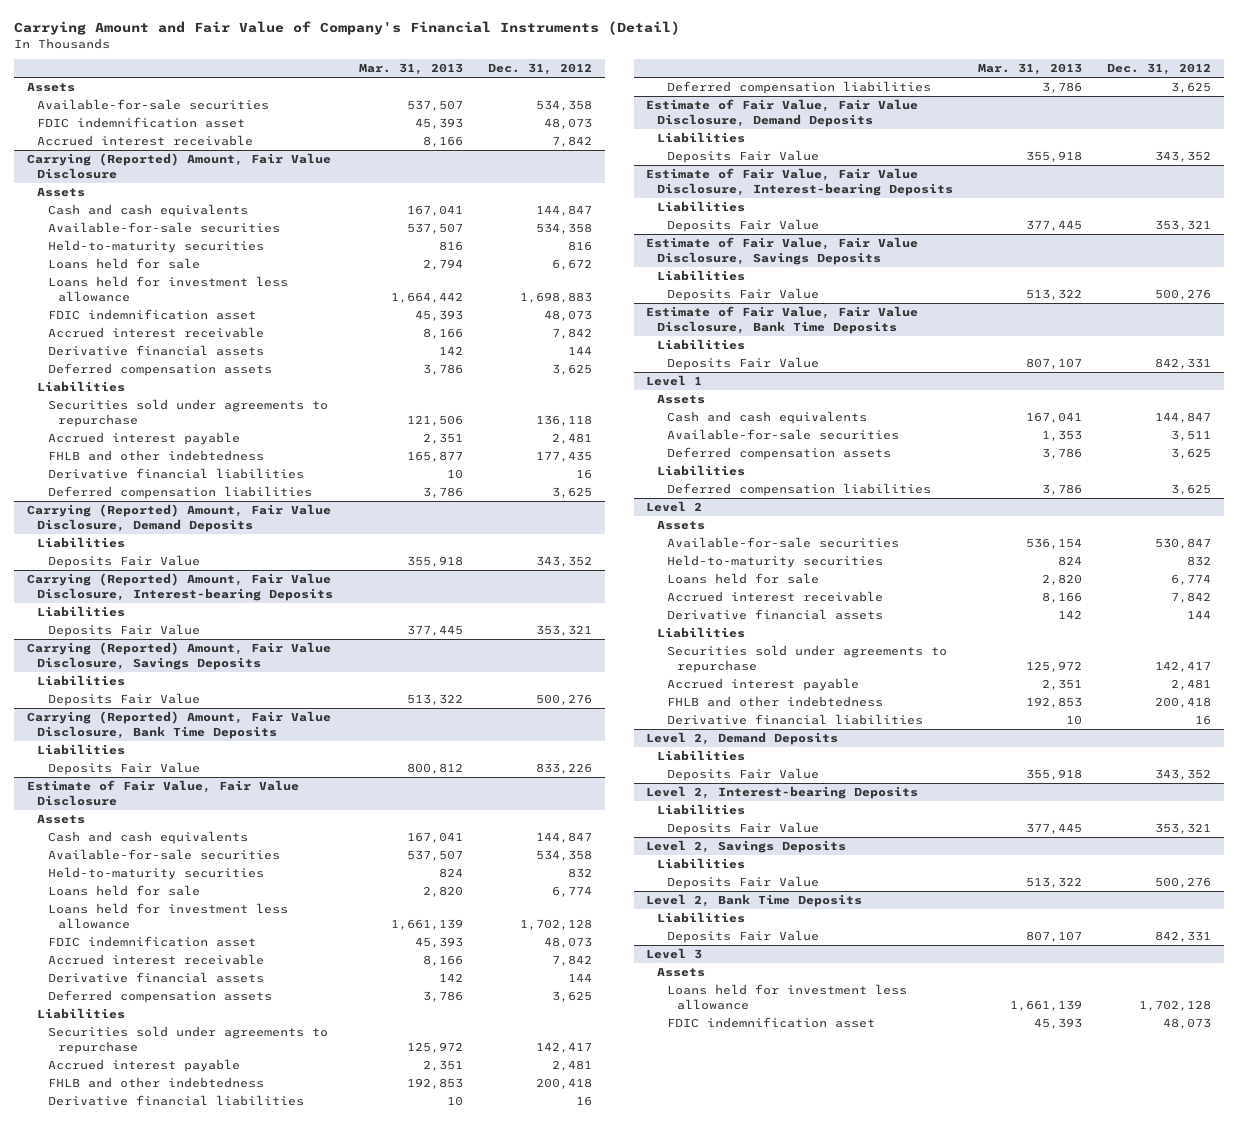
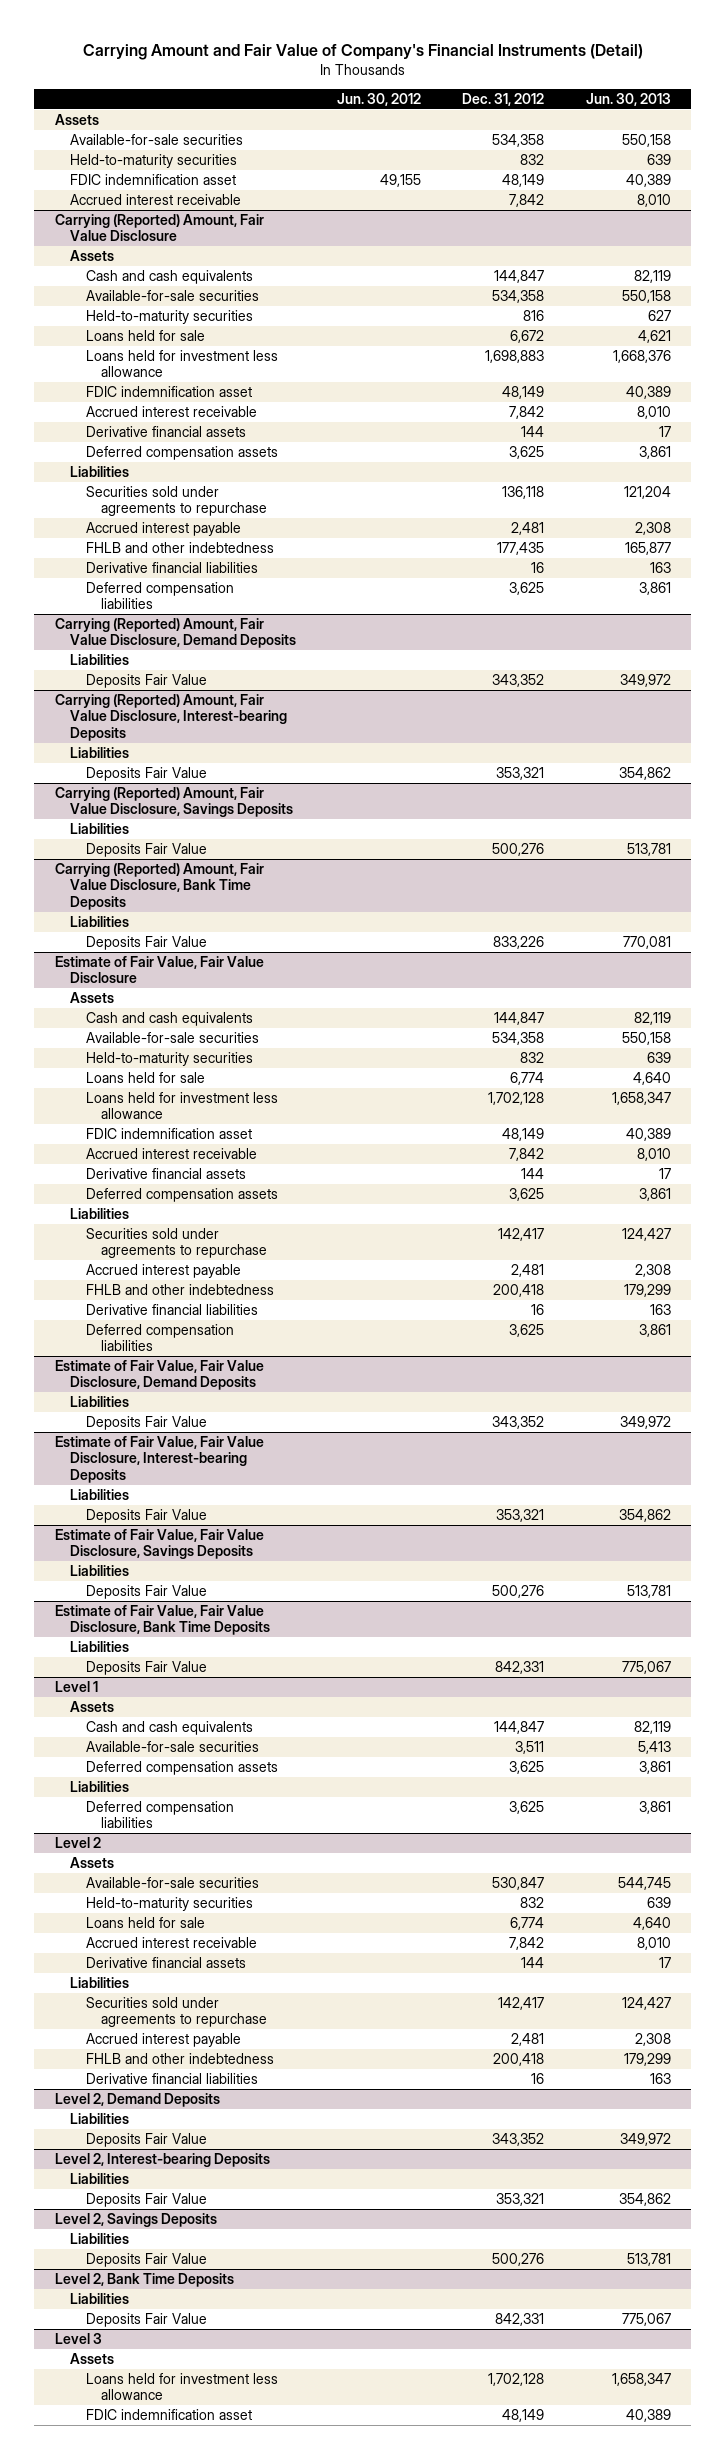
[358,63,463,76] Mar. 31, 2013 -> none
none -> [337,92,422,106] Jun. 30, 2012
none -> [585,92,671,106] Jun. 30, 2013
none -> [70,154,238,169] Held-to-maturity securities
[544,118,593,130] 48,073 -> [502,174,545,188] 48,149
[544,310,593,322] 48,073 -> [502,386,545,400] 48,149
[544,937,593,949] 48,073 -> [502,1128,545,1142] 48,149
[1163,1018,1212,1030] 48,073 -> [502,2409,545,2423] 48,149

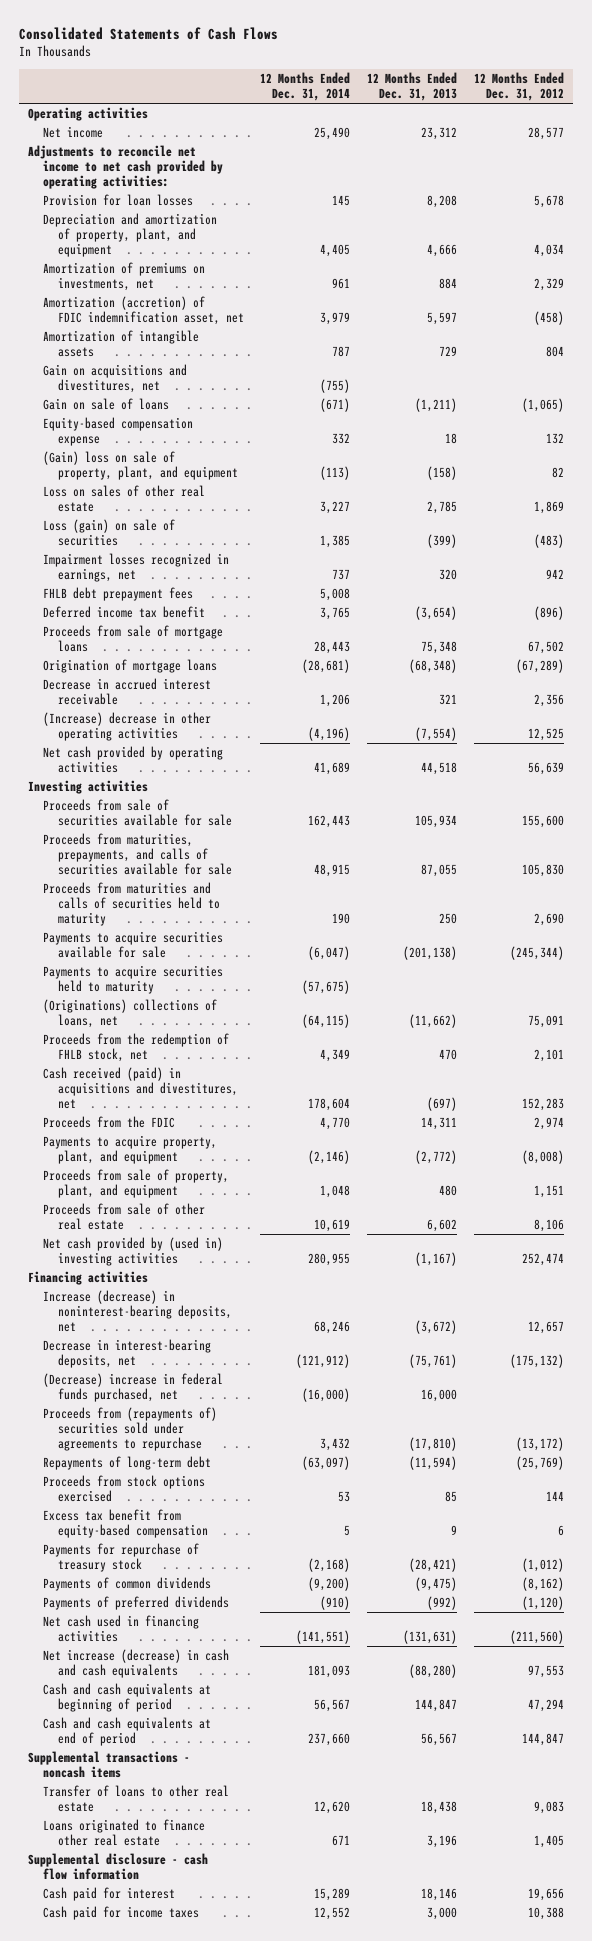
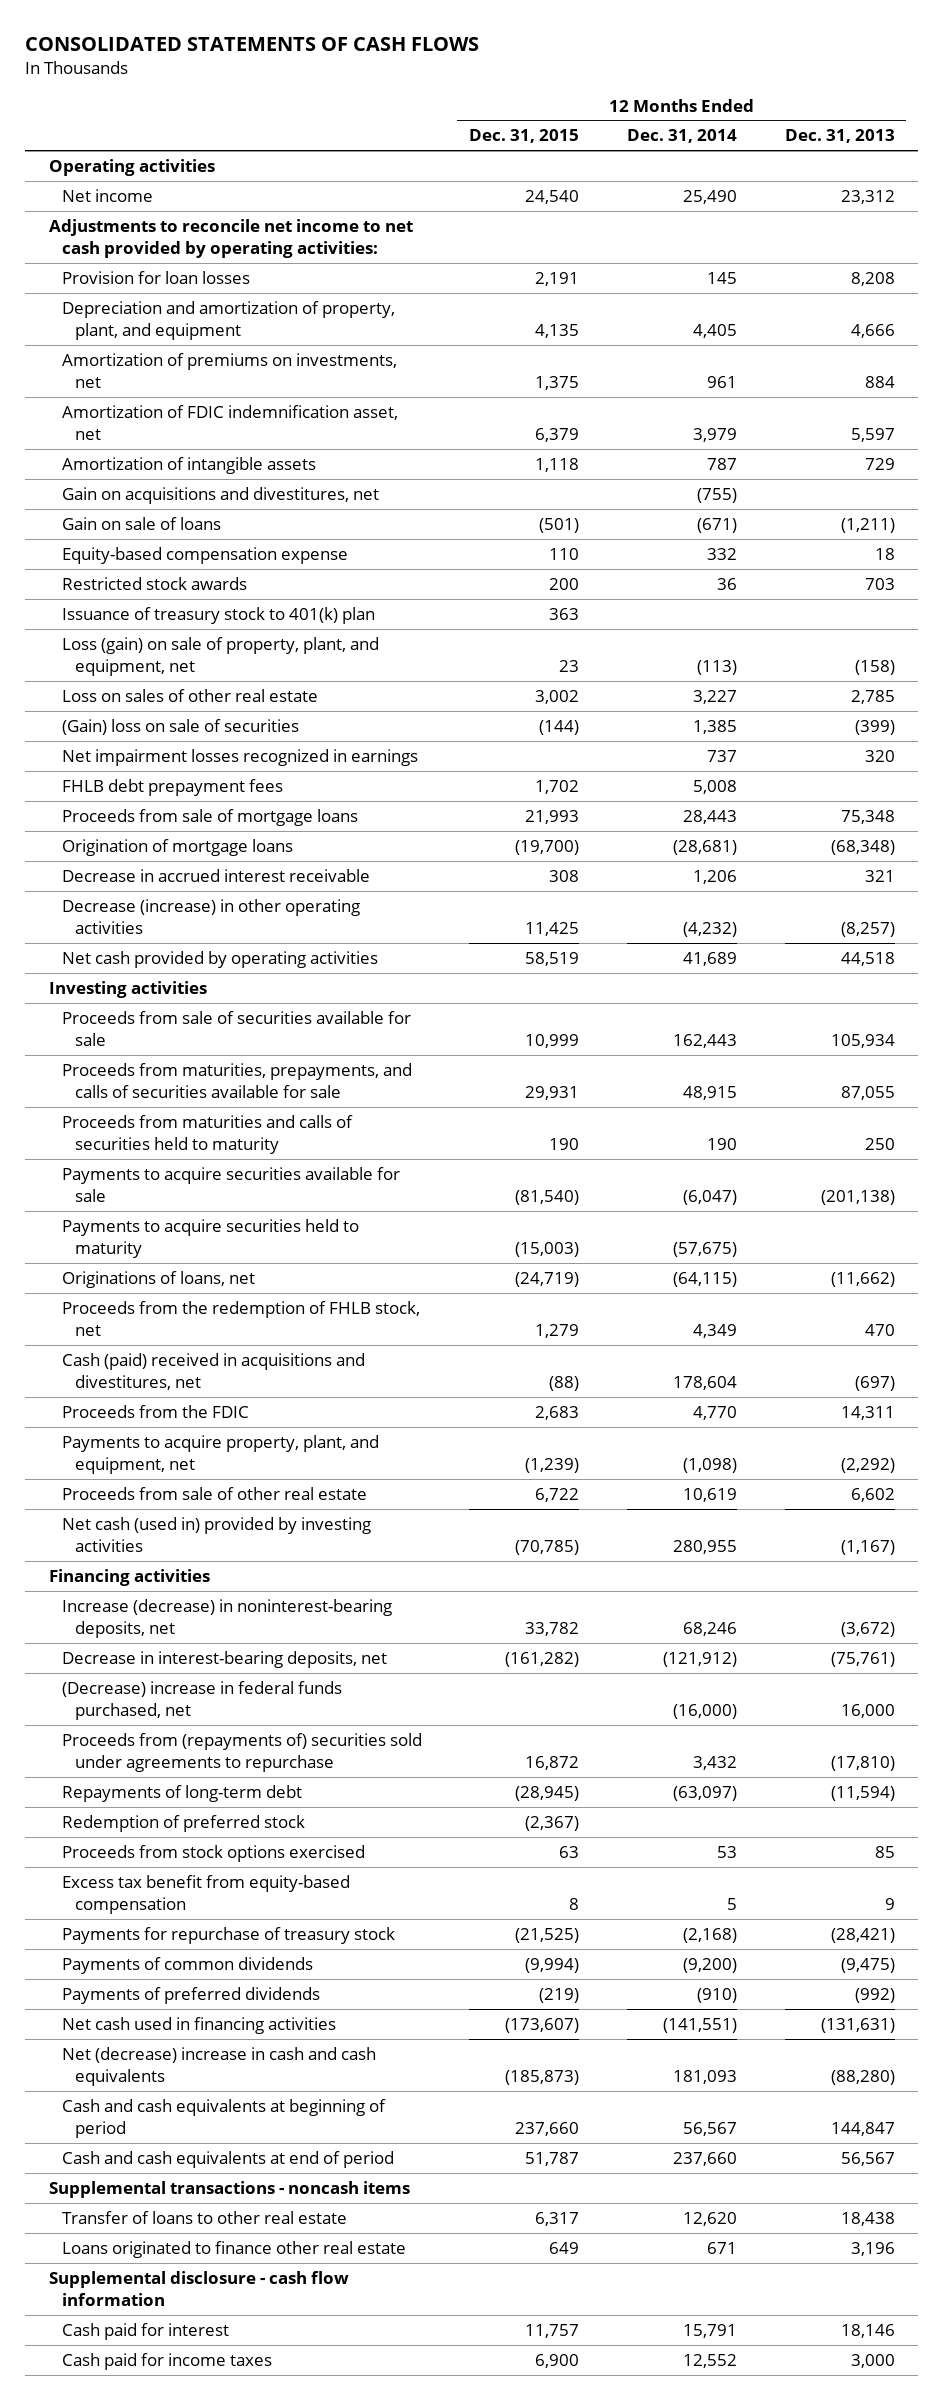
[19,27,279,41] Consolidated Statements of Cash Flows -> [24,37,479,52] CONSOLIDATED STATEMENTS OF CASH FLOWS
[474,72,565,102] 12 Months Ended Dec. 31, 2012 -> none
none -> [469,129,580,144] Dec. 31, 2015
[42,295,244,326] Amortization (accretion) of FDIC indemnification asset, net -> [61,404,398,440] Amortization of FDIC indemnification asset, net
none -> [61,576,247,590] Restricted stock awards
none -> [61,606,375,624] Issuance of treasury stock to 401(k) plan
[42,450,238,481] (Gain) loss on sale of property, plant, and equipment -> [61,636,379,676] Loss (gain) on sale of property, plant, and equipment, net
[42,518,175,547] Loss (gain) on sale of securities -> [61,718,299,735] (Gain) loss on sale of securities
[42,552,229,583] Impairment losses recognized in earnings, net -> [61,748,418,766] Net impairment losses recognized in earnings
[42,605,205,618] Deferred income tax benefit -> none
[42,711,211,742] (Increase) decrease in other operating activities -> [61,898,360,934] Decrease (increase) in other operating activities
[308,727,351,742] (4,196) -> [682,921,737,937] (4,232)
[415,727,458,742] (7,554) -> [840,921,895,937] (8,257)
[42,998,217,1029] (Originations) collections of loans, net -> [61,1270,255,1288] Originations of loans, net
[42,1066,238,1110] Cash received (paid) in acquisitions and divestitures, net -> [61,1352,365,1390] Cash (paid) received in acquisitions and divestitures, net
[42,1168,229,1199] Proceeds from sale of property, plant, and equipment -> none
[42,1134,217,1165] Payments to acquire property, plant, and equipment -> [61,1434,379,1474] Payments to acquire property, plant, and equipment, net
[308,1150,351,1165] (2,146) -> [682,1457,737,1473] (1,098)
[415,1150,458,1165] (2,772) -> [840,1457,895,1473] (2,292)
[42,1236,223,1267] Net cash provided by (used in) investing activities -> [61,1516,371,1552] Net cash (used in) provided by investing activities
none -> [61,1814,305,1832] Redemption of preferred stock
[42,1648,229,1679] Net increase (decrease) in cash and cash equivalents -> [61,2046,376,2086] Net (decrease) increase in cash and cash equivalents
[314,1887,351,1901] 15,289 -> [682,2323,737,2338] 15,791

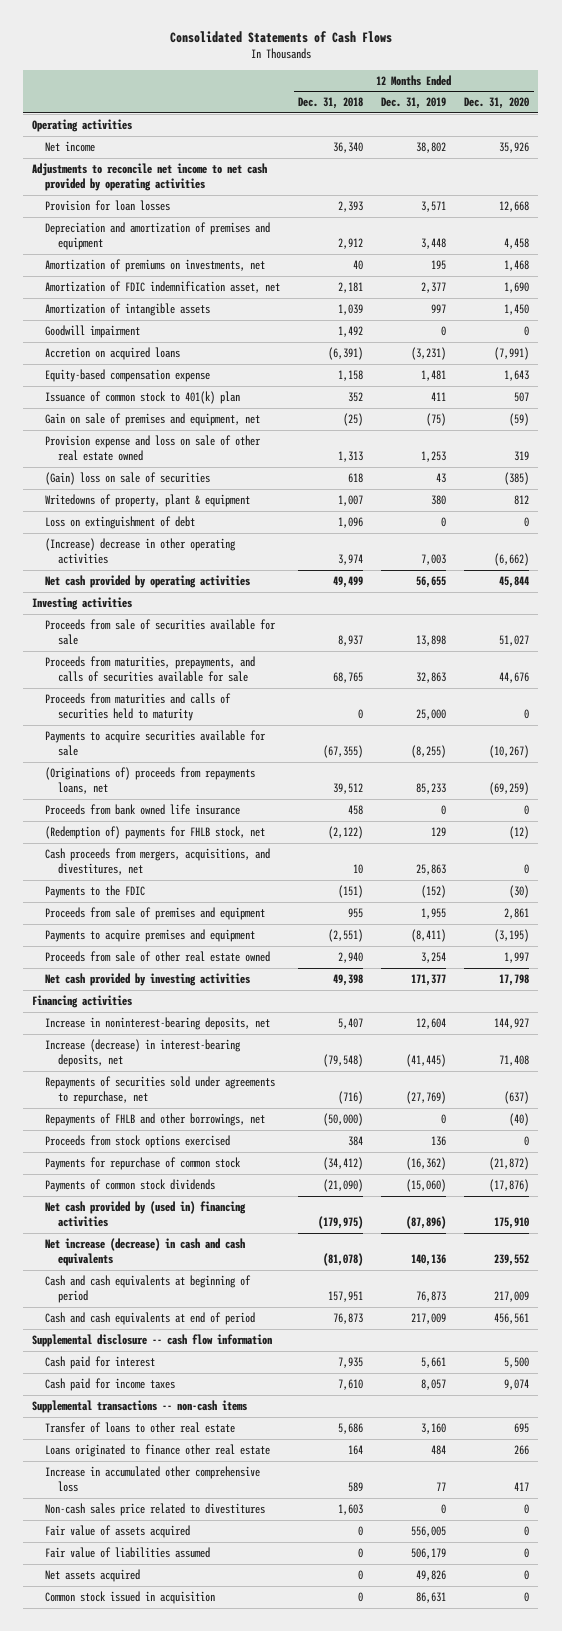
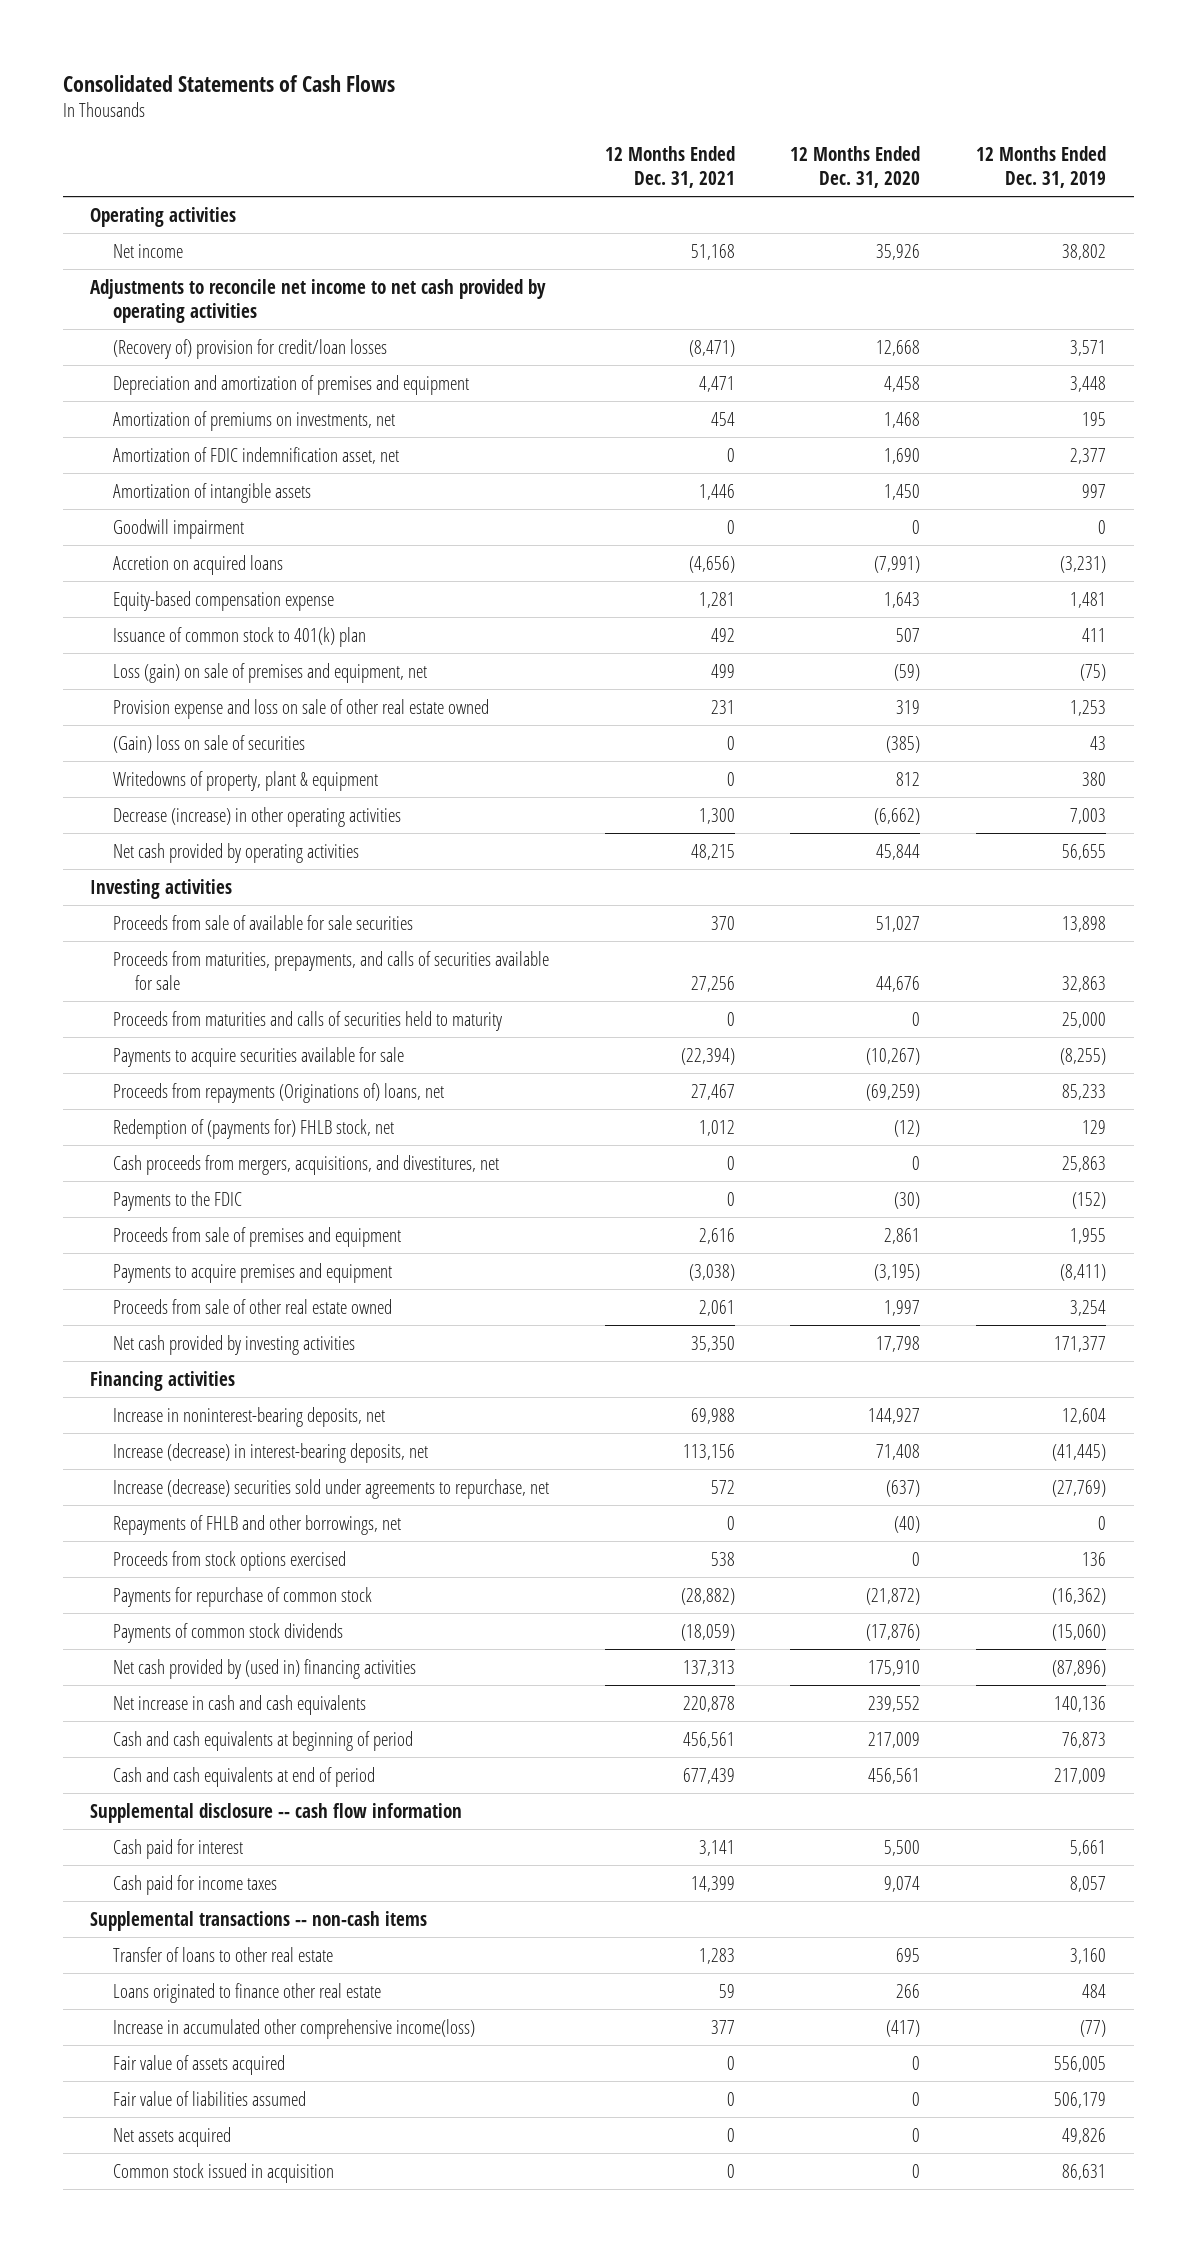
[298,97,364,110] Dec. 31, 2018 -> none
none -> [604,145,735,188] 12 Months Ended Dec. 31, 2021
[45,199,171,211] Provision for loan losses -> [112,338,387,359] (Recovery of) provision for credit/loan losses
[45,412,261,426] Gain on sale of premises and equipment, net -> [112,662,427,683] Loss (gain) on sale of premises and equipment, net
[45,515,196,529] Loss on extinguishment of debt -> none
[45,537,237,565] (Increase) decrease in other operating activities -> [112,806,401,827] Decrease (increase) in other operating activities
[45,618,277,646] Proceeds from sale of securities available for sale -> [112,914,413,930] Proceeds from sale of available for sale securities
[45,803,241,815] Proceeds from bank owned life insurance -> none
[45,766,256,795] (Originations of) proceeds from repayments loans, net -> [112,1082,444,1103] Proceeds from repayments (Originations of) loans, net
[45,825,266,839] (Redemption of) payments for FHLB stock, net -> [112,1118,394,1139] Redemption of (payments for) FHLB stock, net
[45,1075,276,1105] Repayments of securities sold under agreements to repurchase, net -> [112,1478,549,1499] Increase (decrease) securities sold under agreements to repurchase, net
[45,1237,246,1267] Net increase (decrease) in cash and cash equivalents -> [112,1694,366,1715] Net increase in cash and cash equivalents
[45,1502,266,1516] Non-cash sales price related to divestitures -> none
[45,1465,261,1493] Increase in accumulated other comprehensive loss -> [112,2018,475,2039] Increase in accumulated other comprehensive income(loss)
[436,1482,447,1492] 77 -> [1080,2019,1107,2037] (77)
[514,1482,530,1492] 417 -> [886,2019,921,2037] (417)

